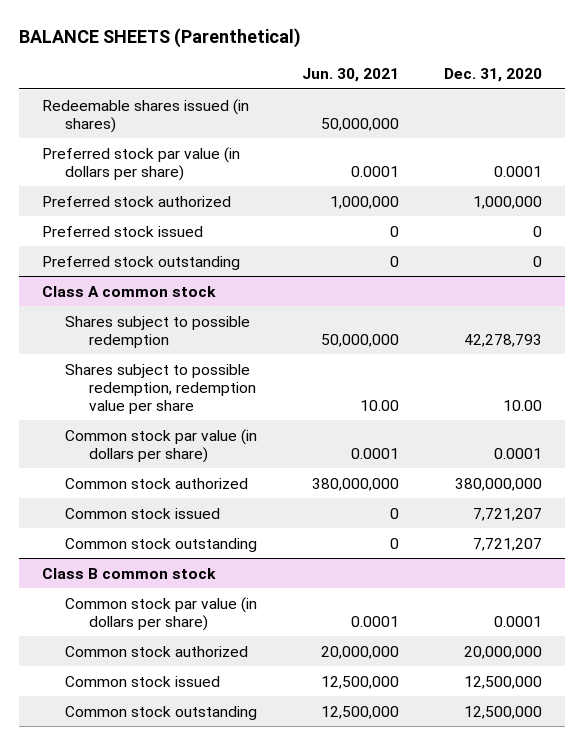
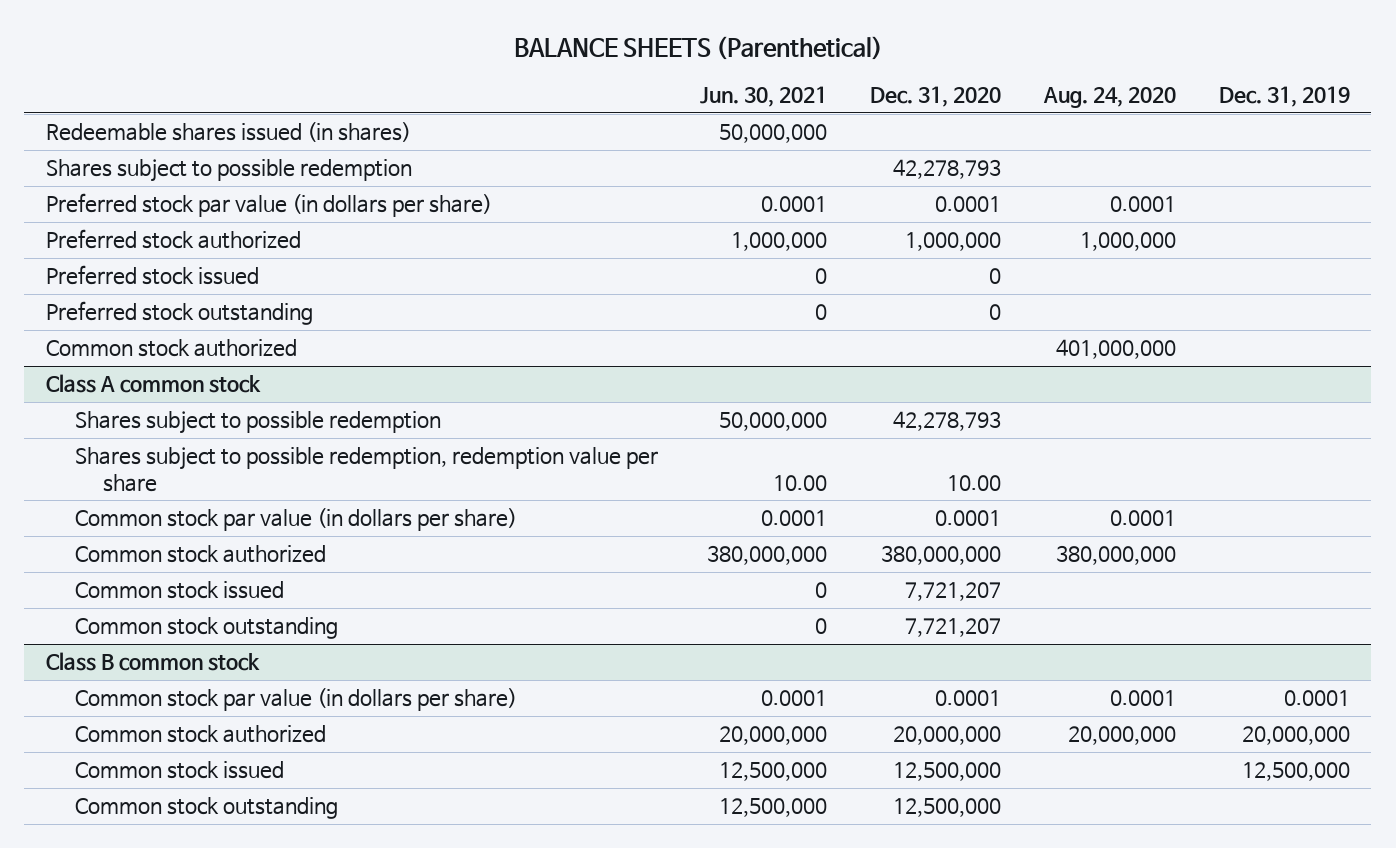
none -> [1043,87,1177,109] Aug. 24, 2020
none -> [1218,86,1350,108] Dec. 31, 2019
none -> [45,159,412,183] Shares subject to possible redemption
none -> [45,339,297,358] Common stock authorized

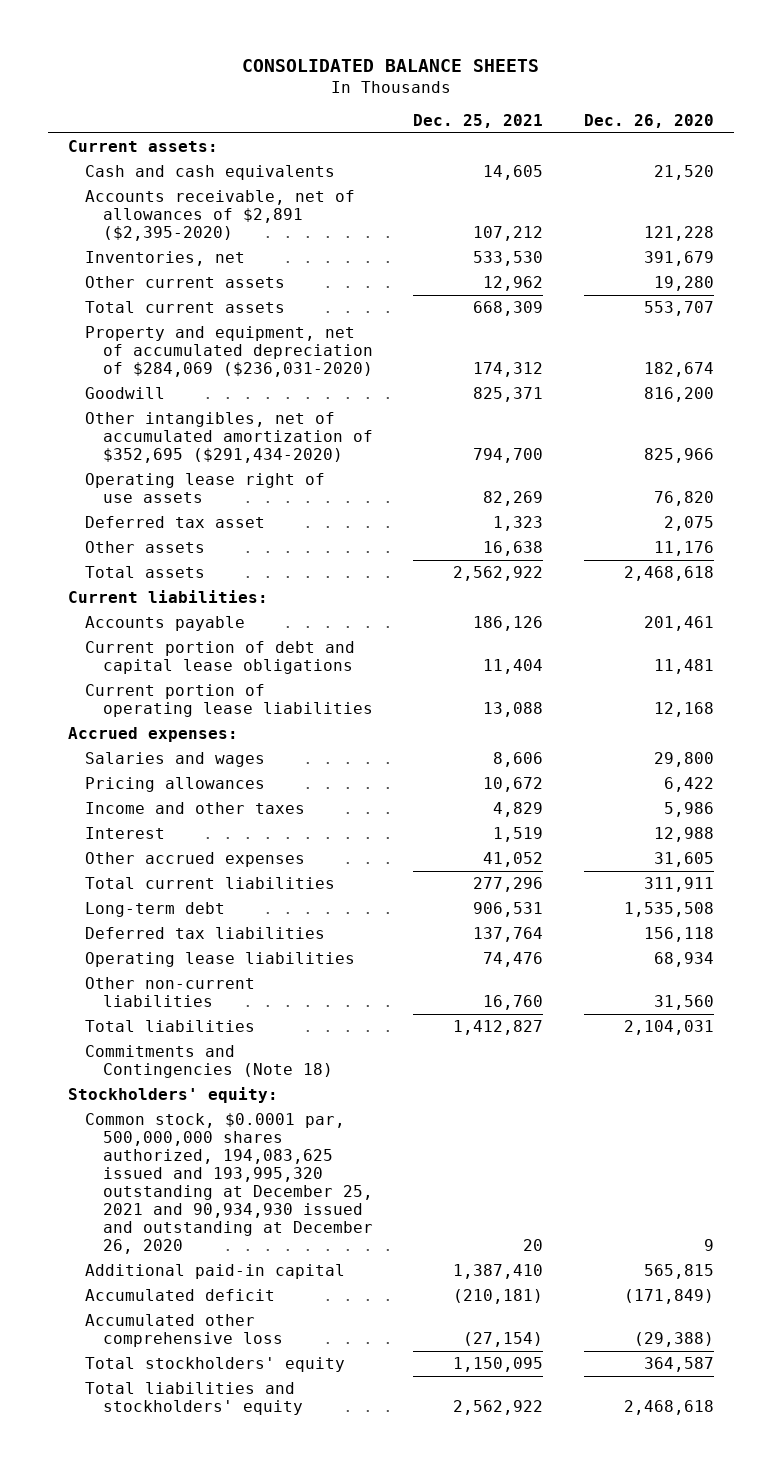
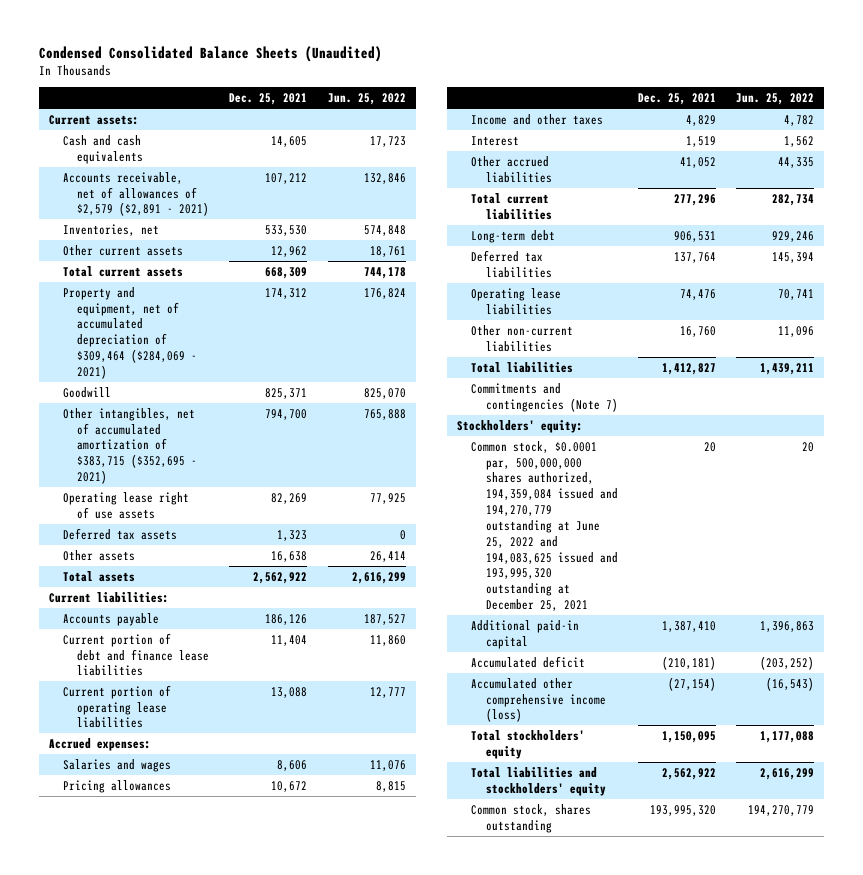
[241,58,539,72] CONSOLIDATED BALANCE SHEETS -> [38,46,382,63] Condensed Consolidated Balance Sheets (Unaudited)
[584,114,715,129] Dec. 26, 2020 -> none
none -> [327,93,406,106] Jun. 25, 2022
[85,190,356,241] Accounts receivable, net of allowances of $2,891 ($2,395-2020) -> [63,171,210,217] Accounts receivable, net of allowances of $2,579 ($2,891 - 2021)
[85,326,373,377] Property and equipment, net of accumulated depreciation of $284,069 ($236,031-2020) -> [63,286,198,379] Property and equipment, net of accumulated depreciation of $309,464 ($284,069 - 2021)
[85,412,373,463] Other intangibles, net of accumulated amortization of $352,695 ($291,434-2020) -> [63,407,198,485] Other intangibles, net of accumulated amortization of $383,715 ($352,695 - 2021)
[85,516,266,529] Deferred tax asset -> [63,527,178,540] Deferred tax assets
[85,641,356,675] Current portion of debt and capital lease obligations -> [63,632,210,677] Current portion of debt and finance lease liabilities
[85,852,306,868] Other accrued expenses -> [471,155,552,183] Other accrued liabilities
[85,1045,333,1079] Commitments and Contingencies (Note 18) -> [471,382,618,412] Commitments and contingencies (Note 7)
[85,1113,373,1254] Common stock, $0.0001 par, 500,000,000 shares authorized, 194,083,625 issued and 193,995,320 outstanding at December 25, 2021 and 90,934,930 issued and outstanding at December 26, 2020 -> [471,440,618,612] Common stock, $0.0001 par, 500,000,000 shares authorized, 194,359,084 issued and 194,270,779 outstanding at June 25, 2022 and 194,083,625 issued and 193,995,320 outstanding at December 25, 2021
[85,1314,283,1348] Accumulated other comprehensive loss -> [471,677,606,723] Accumulated other comprehensive income (loss)
none -> [471,803,592,833] Common stock, shares outstanding

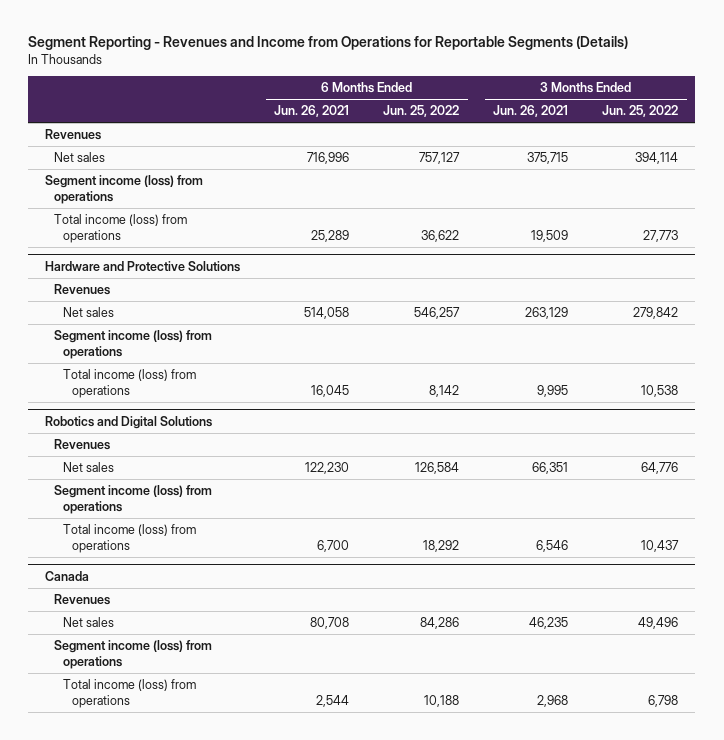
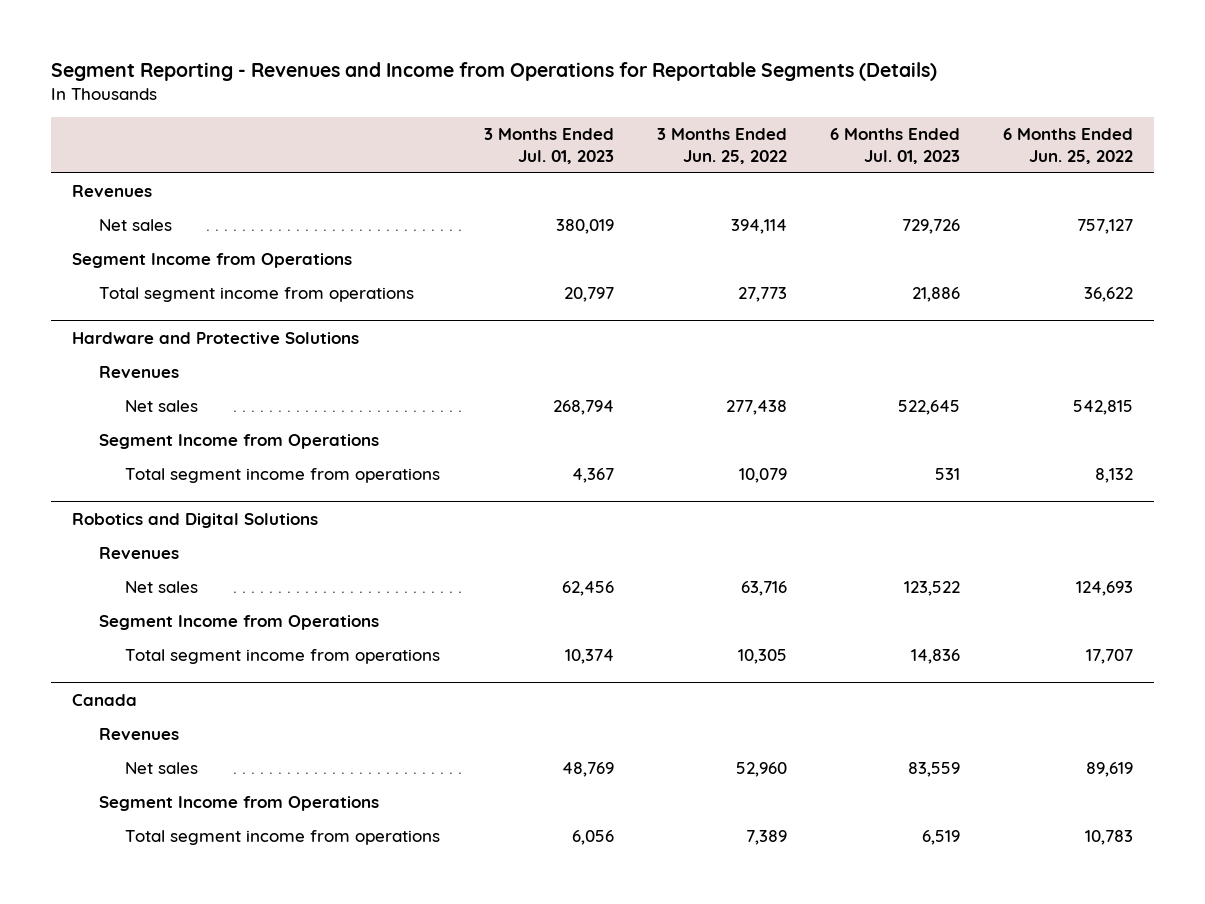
[274,105,350,118] Jun. 26, 2021 -> none
[493,105,569,118] Jun. 26, 2021 -> none
none -> [483,128,614,164] 3 Months Ended Jul. 01, 2023
none -> [829,128,960,164] 6 Months Ended Jul. 01, 2023
[45,175,204,204] Segment income (loss) from operations -> [72,252,353,268] Segment Income from Operations
[54,214,188,243] Total income (loss) from operations -> [98,286,414,302] Total segment income from operations
[414,307,461,320] 546,257 -> [1072,399,1133,415] 542,815
[633,307,679,320] 279,842 -> [725,399,787,415] 277,438
[54,330,213,359] Segment income (loss) from operations -> [98,433,379,449] Segment Income from Operations
[63,369,197,398] Total income (loss) from operations -> [125,467,441,483] Total segment income from operations
[429,384,460,397] 8,142 -> [1094,467,1133,483] 8,132
[641,384,679,397] 10,538 -> [738,467,787,483] 10,079
[415,462,460,475] 126,584 -> [1075,580,1133,596] 124,693
[641,462,679,475] 64,776 -> [740,580,787,596] 63,716
[54,485,213,514] Segment income (loss) from operations -> [98,614,379,630] Segment Income from Operations
[63,524,197,553] Total income (loss) from operations -> [125,648,441,664] Total segment income from operations
[423,539,460,552] 18,292 -> [1085,648,1133,664] 17,707
[641,539,680,552] 10,437 -> [737,648,787,664] 10,305
[420,617,460,630] 84,286 -> [1085,761,1133,777] 89,619
[638,617,679,630] 49,496 -> [735,761,787,777] 52,960
[54,640,213,669] Segment income (loss) from operations -> [98,795,379,811] Segment Income from Operations
[63,679,197,708] Total income (loss) from operations -> [125,829,441,845] Total segment income from operations
[424,694,460,707] 10,188 -> [1084,829,1133,845] 10,783
[648,694,679,707] 6,798 -> [745,829,787,845] 7,389

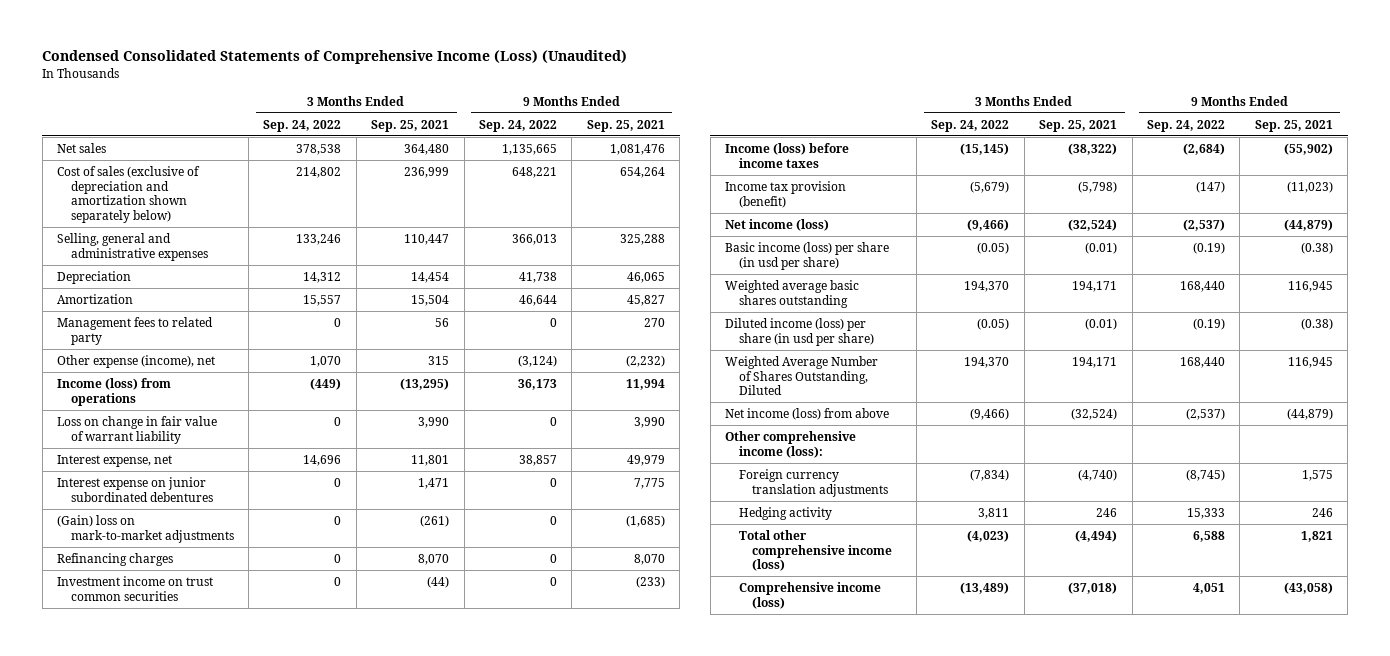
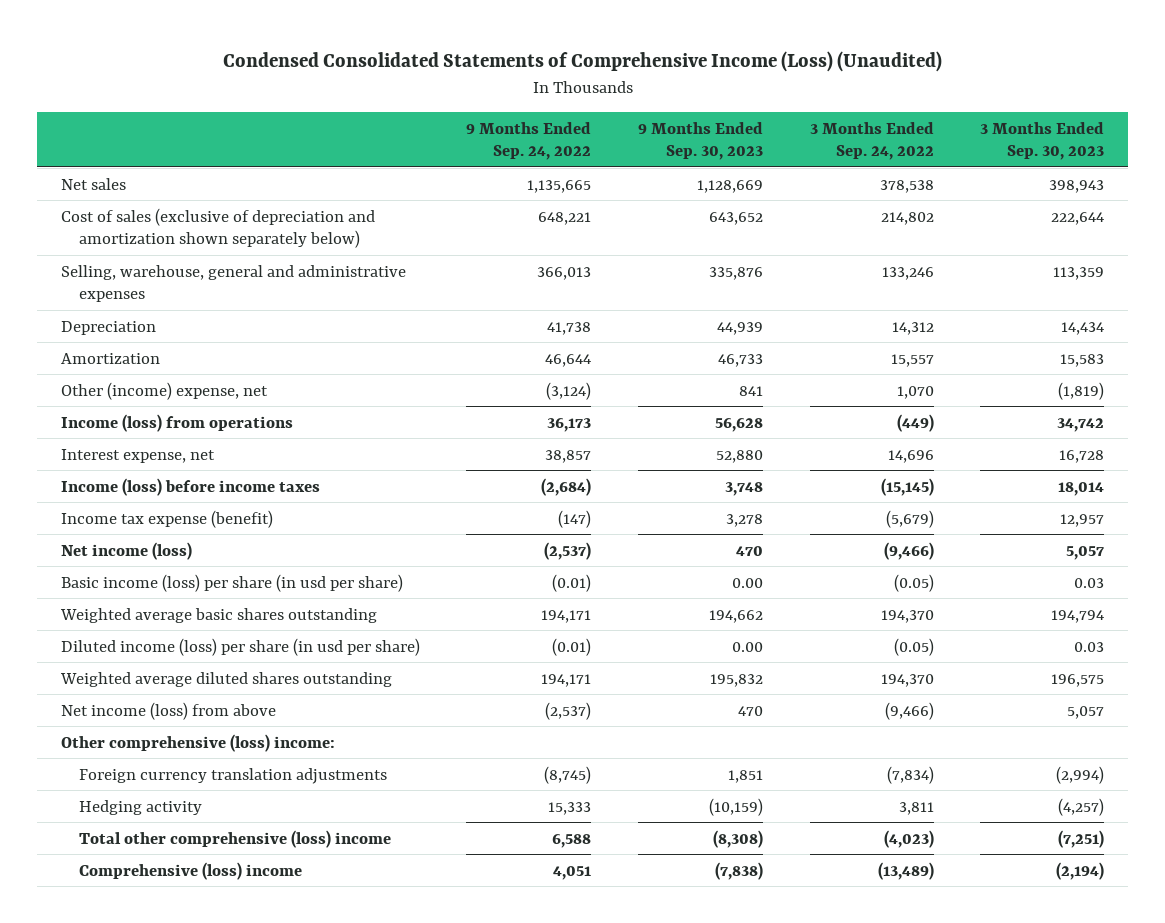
[371,119,450,132] Sep. 25, 2021 -> none
[586,119,665,132] Sep. 25, 2021 -> none
none -> [638,121,764,161] 9 Months Ended Sep. 30, 2023
none -> [980,121,1105,161] 3 Months Ended Sep. 30, 2023
[57,232,208,261] Selling, general and administrative expenses -> [60,264,406,303] Selling, warehouse, general and administrative expenses
[57,316,214,345] Management fees to related party -> none
[57,354,216,368] Other expense (income), net -> [60,381,268,400] Other (income) expense, net
[57,415,218,444] Loss on change in fair value of warrant liability -> none
[57,476,213,502] Interest expense on junior subordinated debentures -> none
[57,514,234,543] (Gain) loss on mark-to-market adjustments -> none
[57,552,174,566] Refinancing charges -> none
[57,575,214,601] Investment income on trust common securities -> none
[725,180,847,208] Income tax provision (benefit) -> [60,509,273,528] Income tax expense (benefit)
[1192,241,1225,254] (0.19) -> [552,573,592,592] (0.01)
[1179,280,1225,292] 168,440 -> [541,609,592,623] 194,171
[1192,317,1225,330] (0.19) -> [552,637,592,656] (0.01)
[725,355,879,396] Weighted Average Number of Shares Outstanding, Diluted -> [59,671,392,687] Weighted average diluted shares outstanding
[1179,356,1225,368] 168,440 -> [541,673,592,687] 194,171
[725,430,857,458] Other comprehensive income (loss): -> [60,733,335,752] Other comprehensive (loss) income:
[738,529,893,572] Total other comprehensive income (loss) -> [79,829,392,848] Total other comprehensive (loss) income
[738,581,881,609] Comprehensive income (loss) -> [79,861,303,880] Comprehensive (loss) income

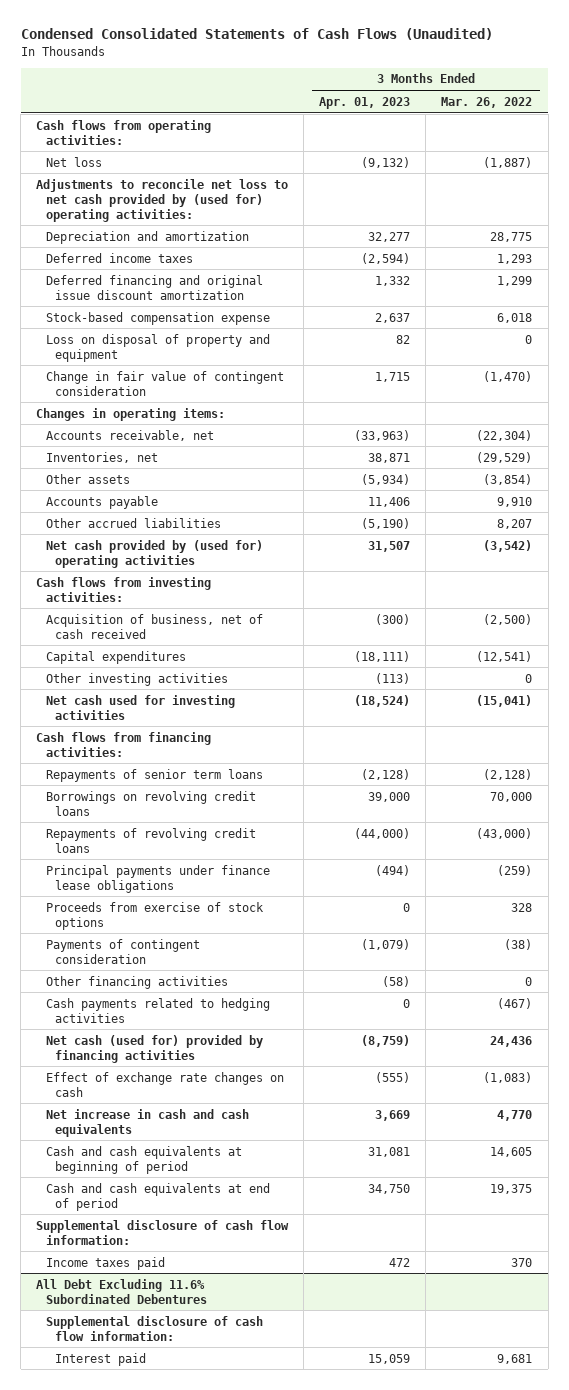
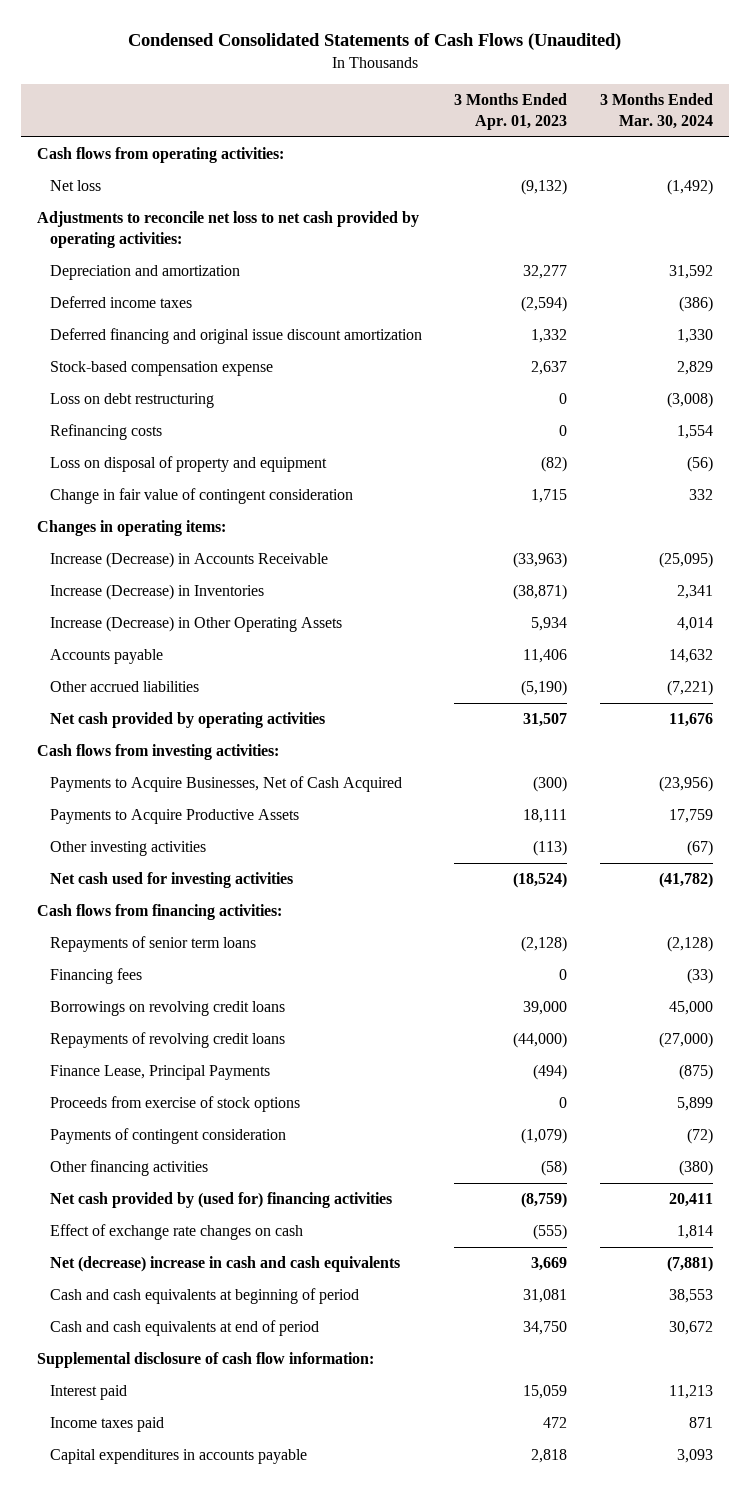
[441,96,533,108] Mar. 26, 2022 -> none
none -> [599,92,713,129] 3 Months Ended Mar. 30, 2024
[36,178,289,222] Adjustments to reconcile net loss to net cash provided by (used for) operating activities: -> [37,211,420,249] Adjustments to reconcile net loss to net cash provided by operating activities:
none -> [50,393,215,409] Loss on debt restructuring
none -> [50,424,163,441] Refinancing costs
[396,334,411,344] 82 -> [541,456,568,473] (82)
[45,429,214,441] Accounts receivable, net -> [50,552,329,569] Increase (Decrease) in Accounts Receivable
[45,451,158,463] Inventories, net -> [50,584,265,601] Increase (Decrease) in Inventories
[368,452,411,463] 38,871 -> [513,584,568,601] (38,871)
[45,473,130,484] Other assets -> [50,616,343,633] Increase (Decrease) in Other Operating Assets
[361,473,411,485] (5,934) -> [531,617,568,632] 5,934
[45,539,263,568] Net cash provided by (used for) operating activities -> [50,712,326,729] Net cash provided by operating activities
[45,650,186,664] Capital expenditures -> none
[45,613,263,639] Acquisition of business, net of cash received -> [50,776,403,793] Payments to Acquire Businesses, Net of Cash Acquired
none -> [50,809,300,825] Payments to Acquire Productive Assets
none -> [50,968,143,985] Financing fees
[45,864,270,893] Principal payments under finance lease obligations -> [50,1065,271,1081] Finance Lease, Principal Payments
[45,997,270,1023] Cash payments related to hedging activities -> none
[45,1034,263,1063] Net cash (used for) provided by financing activities -> [50,1192,393,1209] Net cash provided by (used for) financing activities
[45,1108,249,1137] Net increase in cash and cash equivalents -> [50,1256,401,1273] Net (decrease) increase in cash and cash equivalents
[36,1278,207,1304] All Debt Excluding 11.6% Subordinated Debentures -> none
[45,1315,263,1341] Supplemental disclosure of cash flow information: -> none
[45,1256,165,1270] Income taxes paid -> [50,1417,165,1433] Income taxes paid
none -> [50,1449,308,1465] Capital expenditures in accounts payable

